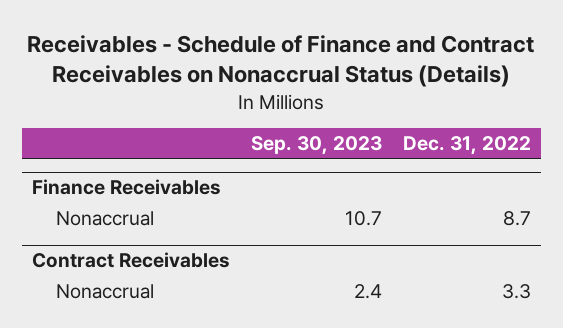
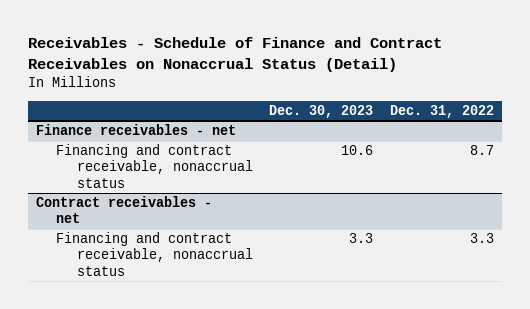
[27,35,535,88] Receivables - Schedule of Finance and Contract Receivables on Nonaccrual Status (Details) -> [27,37,442,73] Receivables - Schedule of Finance and Contract Receivables on Nonaccrual Status (Detail)
[250,136,382,156] Sep. 30, 2023 -> none
none -> [269,104,374,118] Dec. 30, 2023
[32,179,222,196] Finance Receivables -> [35,124,236,136] Finance receivables - net
[55,211,154,227] Nonaccrual -> [56,144,253,188] Financing and contract receivable, nonaccrual status
[32,252,231,269] Contract Receivables -> [35,196,212,224] Contract receivables - net
[55,284,154,300] Nonaccrual -> [56,232,253,276] Financing and contract receivable, nonaccrual status

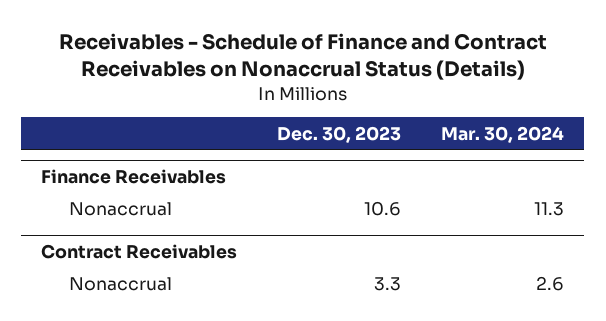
[27,37,442,73] Receivables - Schedule of Finance and Contract Receivables on Nonaccrual Status (Detail) -> [58,32,547,80] Receivables - Schedule of Finance and Contract Receivables on Nonaccrual Status (Details)
[390,104,495,118] Dec. 31, 2022 -> none
none -> [441,125,565,143] Mar. 30, 2024
[35,124,236,136] Finance receivables - net -> [41,169,227,185] Finance Receivables
[56,144,253,188] Financing and contract receivable, nonaccrual status -> [69,202,173,217] Nonaccrual
[35,196,212,224] Contract receivables - net -> [41,244,238,260] Contract Receivables
[56,232,253,276] Financing and contract receivable, nonaccrual status -> [69,277,173,292] Nonaccrual

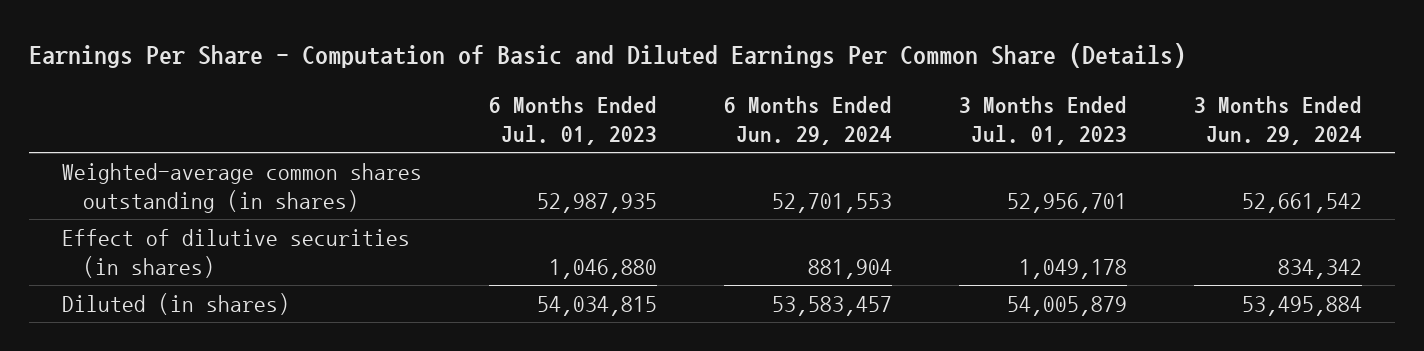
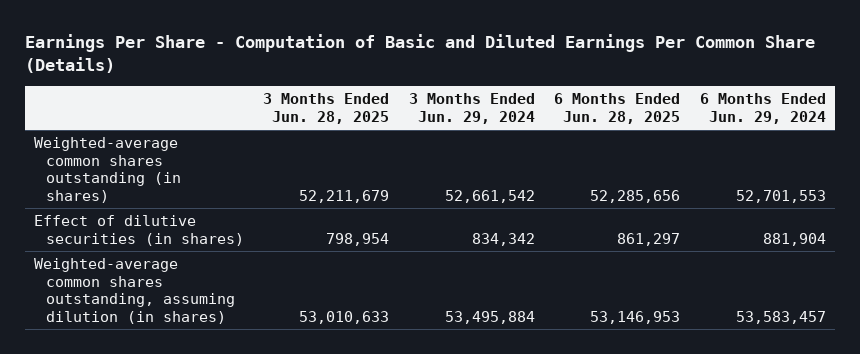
[488,95,657,145] 6 Months Ended Jul. 01, 2023 -> none
[958,95,1127,145] 3 Months Ended Jul. 01, 2023 -> none
none -> [263,93,390,124] 3 Months Ended Jun. 28, 2025
none -> [554,93,681,124] 6 Months Ended Jun. 28, 2025
[62,292,291,315] Diluted (in shares) -> [34,258,235,324] Weighted-average common shares outstanding, assuming dilution (in shares)

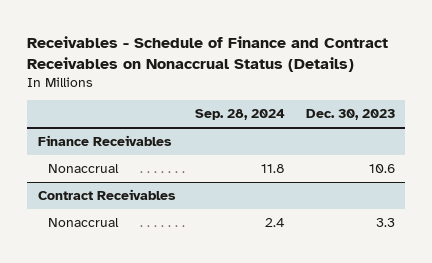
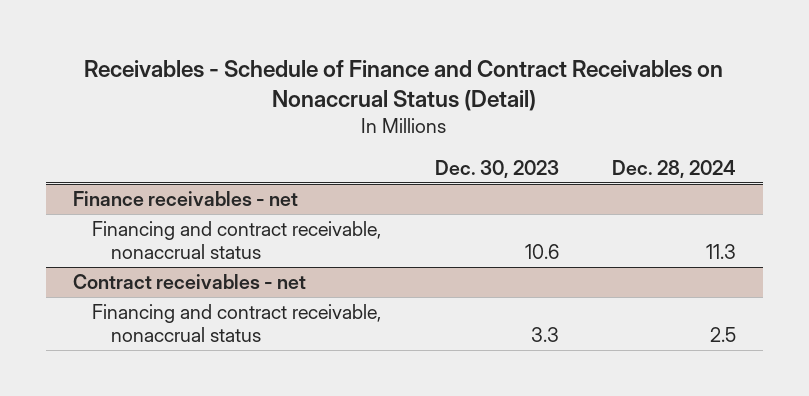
[27,36,389,72] Receivables - Schedule of Finance and Contract Receivables on Nonaccrual Status (Details) -> [84,59,724,111] Receivables - Schedule of Finance and Contract Receivables on Nonaccrual Status (Detail)
[195,109,286,121] Sep. 28, 2024 -> none
none -> [612,160,737,179] Dec. 28, 2024
[37,135,172,147] Finance Receivables -> [72,190,298,206] Finance receivables - net
[47,164,119,174] Nonaccrual -> [91,220,381,260] Financing and contract receivable, nonaccrual status
[37,189,176,201] Contract Receivables -> [72,273,306,289] Contract receivables - net
[47,218,119,228] Nonaccrual -> [91,303,381,343] Financing and contract receivable, nonaccrual status

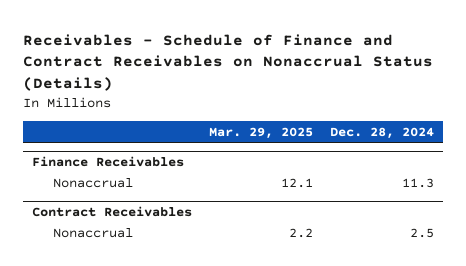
[84,59,724,111] Receivables - Schedule of Finance and Contract Receivables on Nonaccrual Status (Detail) -> [22,33,433,92] Receivables - Schedule of Finance and Contract Receivables on Nonaccrual Status (Details)
[434,160,559,179] Dec. 30, 2023 -> none
none -> [209,127,314,140] Mar. 29, 2025
[72,190,298,206] Finance receivables - net -> [31,155,184,167] Finance Receivables
[91,220,381,260] Financing and contract receivable, nonaccrual status -> [52,177,133,188] Nonaccrual
[72,273,306,289] Contract receivables - net -> [31,205,192,217] Contract Receivables
[91,303,381,343] Financing and contract receivable, nonaccrual status -> [52,227,133,238] Nonaccrual

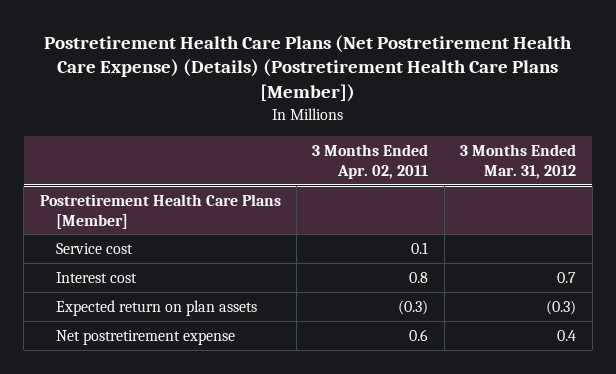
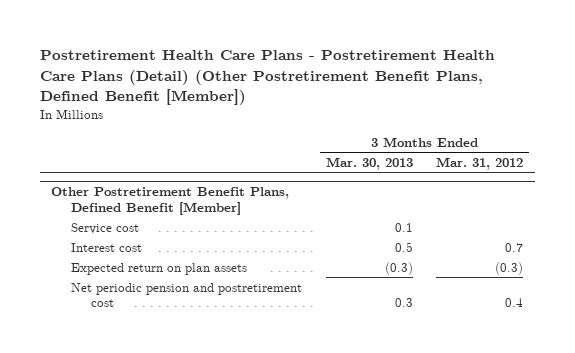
[43,34,572,103] Postretirement Health Care Plans (Net Postretirement Health Care Expense) (Details) (Postretirement Health Care Plans [Member]) -> [39,50,495,106] Postretirement Health Care Plans - Postretirement Health Care Plans (Detail) (Other Postretirement Benefit Plans, Defined Benefit [Member])
[312,143,429,179] 3 Months Ended Apr. 02, 2011 -> none
none -> [325,157,413,171] Mar. 30, 2013
[39,193,281,229] Postretirement Health Care Plans [Member] -> none
none -> [51,187,290,215] Other Postretirement Benefit Plans, Defined Benefit [Member]
[56,329,236,345] Net postretirement expense -> [71,282,303,307] Net periodic pension and postretirement cost

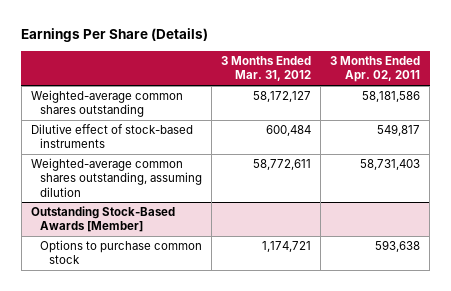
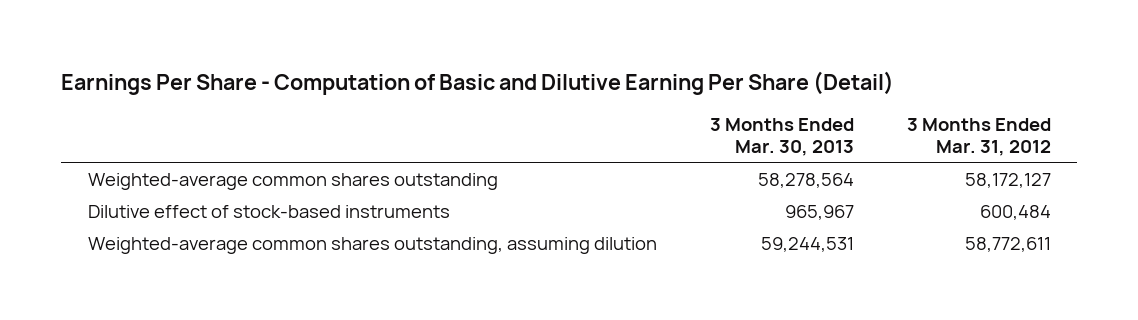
[21,28,209,43] Earnings Per Share (Details) -> [61,70,895,95] Earnings Per Share - Computation of Basic and Dilutive Earning Per Share (Detail)
[330,56,421,83] 3 Months Ended Apr. 02, 2011 -> none
none -> [709,118,854,157] 3 Months Ended Mar. 30, 2013
[30,206,175,233] Outstanding Stock-Based Awards [Member] -> none
[40,240,203,265] Options to purchase common stock -> none

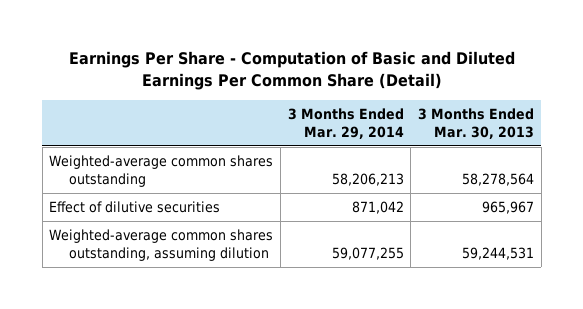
[61,70,895,95] Earnings Per Share - Computation of Basic and Dilutive Earning Per Share (Detail) -> [68,50,515,90] Earnings Per Share - Computation of Basic and Diluted Earnings Per Common Share (Detail)
[906,118,1051,157] 3 Months Ended Mar. 31, 2012 -> none
none -> [287,108,404,140] 3 Months Ended Mar. 29, 2014
[87,204,450,218] Dilutive effect of stock-based instruments -> [49,201,221,214] Effect of dilutive securities

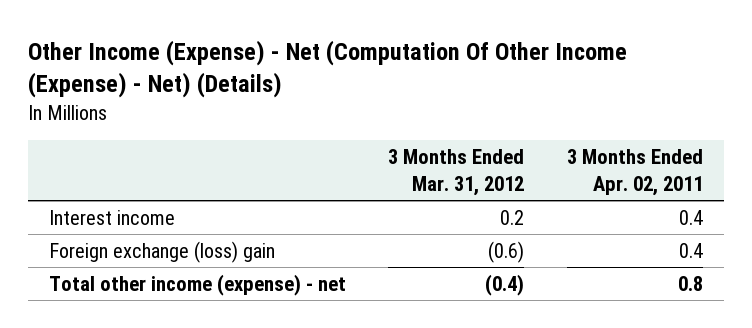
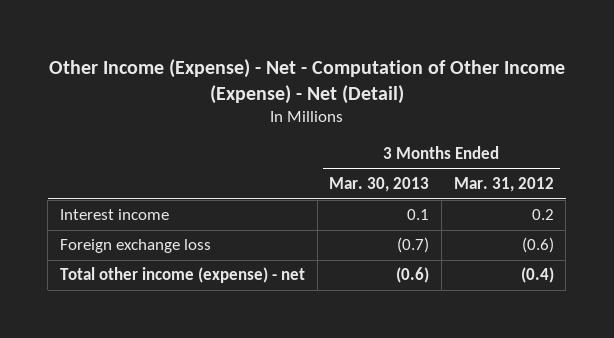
[27,39,627,98] Other Income (Expense) - Net (Computation Of Other Income (Expense) - Net) (Details) -> [48,58,565,104] Other Income (Expense) - Net - Computation of Other Income (Expense) - Net (Detail)
[567,149,704,196] 3 Months Ended Apr. 02, 2011 -> none
none -> [329,177,430,193] Mar. 30, 2013
[48,241,275,264] Foreign exchange (loss) gain -> [60,239,212,254] Foreign exchange loss

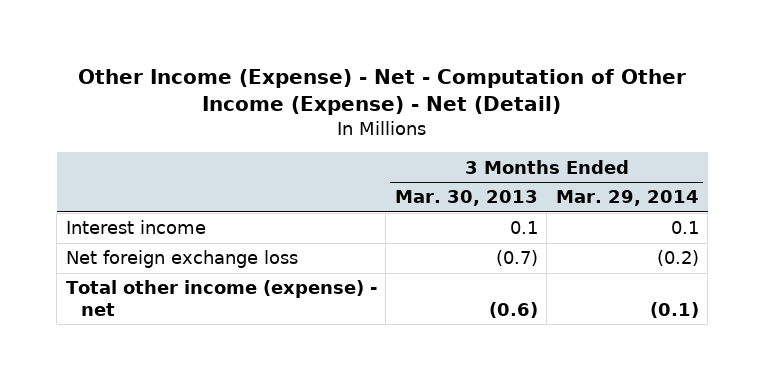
[453,177,554,193] Mar. 31, 2012 -> none
none -> [555,190,699,207] Mar. 29, 2014
[60,239,212,254] Foreign exchange loss -> [65,250,298,269] Net foreign exchange loss

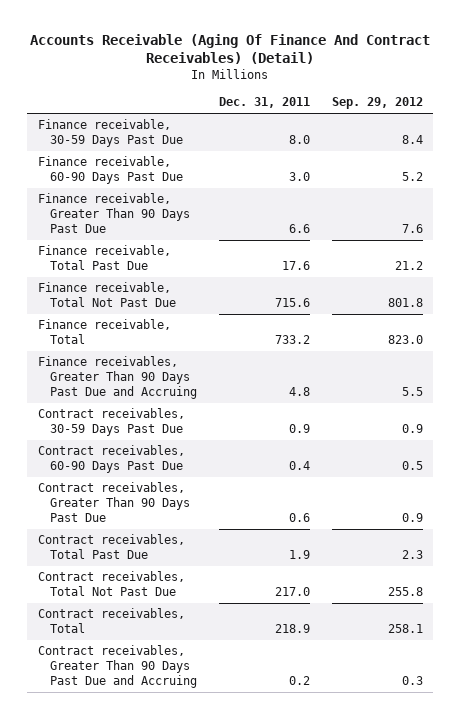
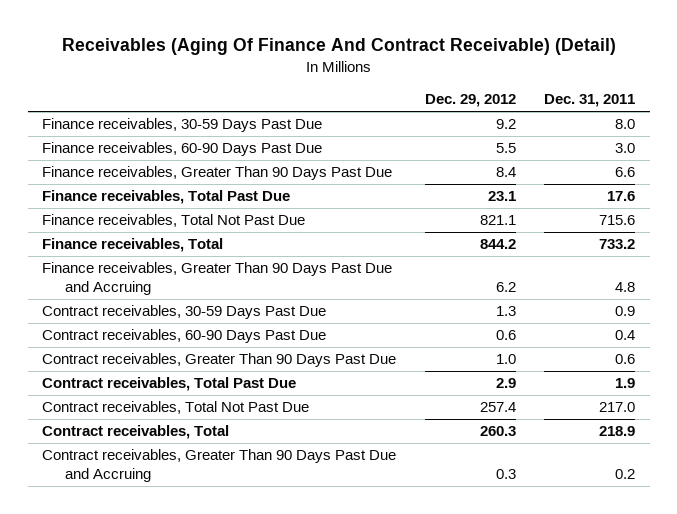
[30,34,431,65] Accounts Receivable (Aging Of Finance And Contract Receivables) (Detail) -> [61,38,616,56] Receivables (Aging Of Finance And Contract Receivable) (Detail)
[331,97,423,110] Sep. 29, 2012 -> none
none -> [424,94,516,108] Dec. 29, 2012
[37,119,184,148] Finance receivable, 30-59 Days Past Due -> [42,118,323,133] Finance receivables, 30-59 Days Past Due
[37,156,184,185] Finance receivable, 60-90 Days Past Due -> [42,142,323,157] Finance receivables, 60-90 Days Past Due
[37,193,191,234] Finance receivable, Greater Than 90 Days Past Due -> [42,166,393,181] Finance receivables, Greater Than 90 Days Past Due
[37,245,171,271] Finance receivable, Total Past Due -> [42,190,291,205] Finance receivables, Total Past Due
[37,282,177,308] Finance receivable, Total Not Past Due -> [42,214,306,228] Finance receivables, Total Not Past Due
[37,319,171,345] Finance receivable, Total -> [42,238,224,253] Finance receivables, Total

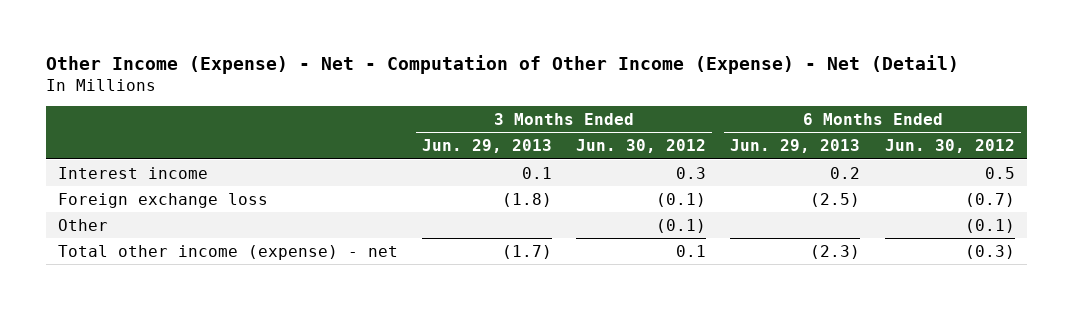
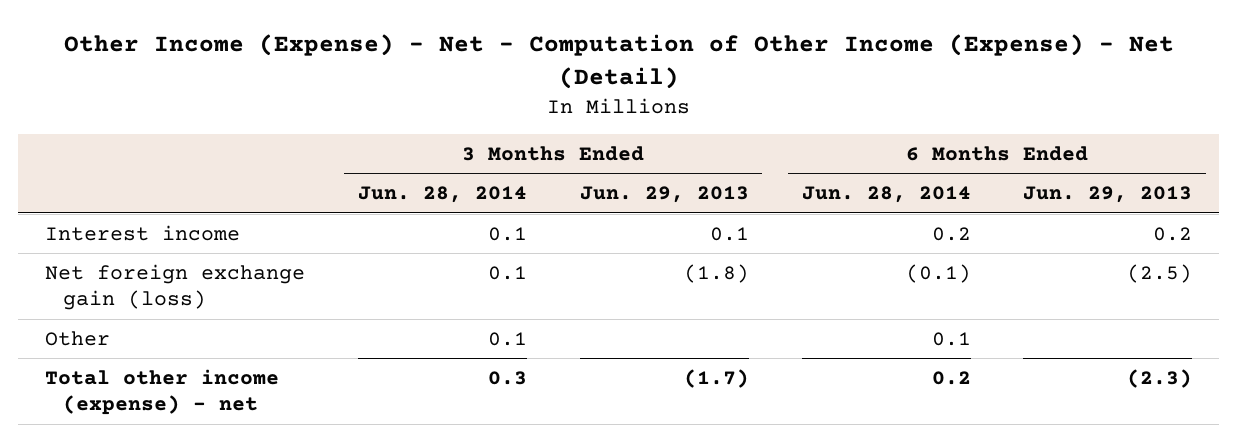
[576,139,707,154] Jun. 30, 2012 -> none
[884,139,1015,154] Jun. 30, 2012 -> none
none -> [357,186,527,204] Jun. 28, 2014
none -> [801,186,971,204] Jun. 28, 2014
[57,192,268,208] Foreign exchange loss -> [44,263,305,311] Net foreign exchange gain (loss)

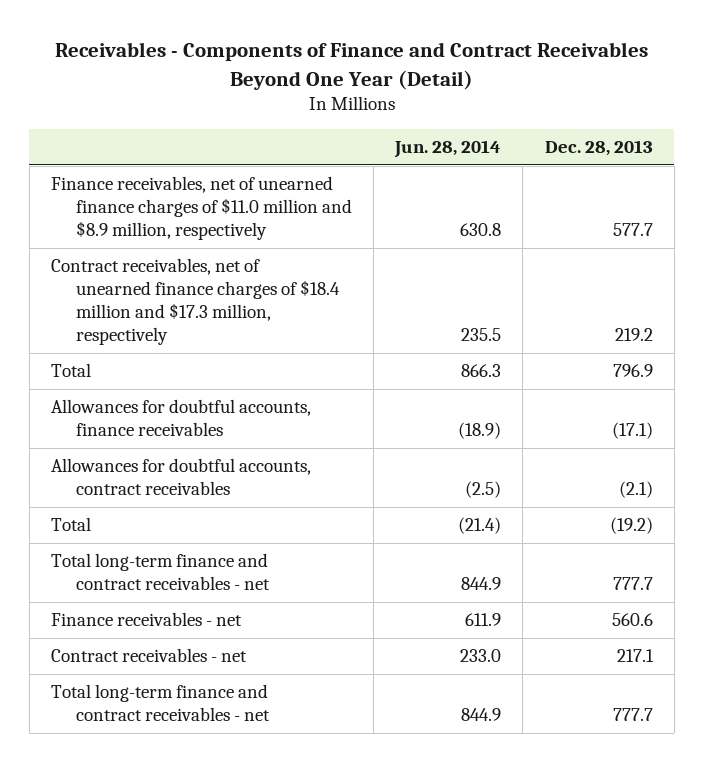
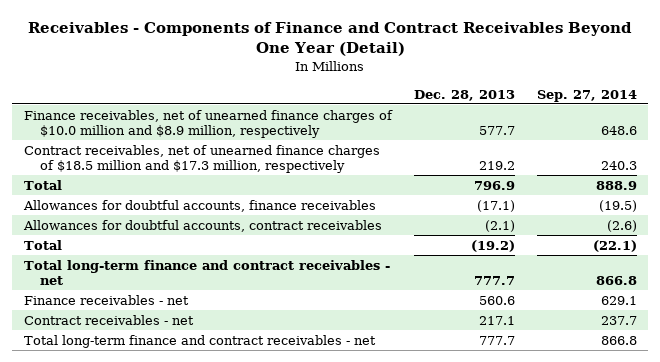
[394,140,502,159] Jun. 28, 2014 -> none
none -> [536,89,637,102] Sep. 27, 2014
[50,176,352,241] Finance receivables, net of unearned finance charges of $11.0 million and $8.9 million, respectively -> [23,109,393,139] Finance receivables, net of unearned finance charges of $10.0 million and $8.9 million, respectively
[50,258,340,346] Contract receivables, net of unearned finance charges of $18.4 million and $17.3 million, respectively -> [23,144,380,174] Contract receivables, net of unearned finance charges of $18.5 million and $17.3 million, respectively

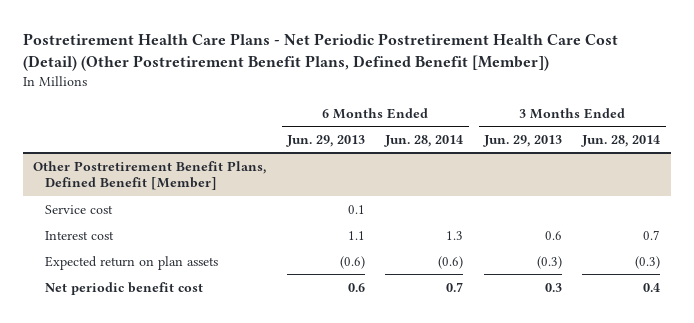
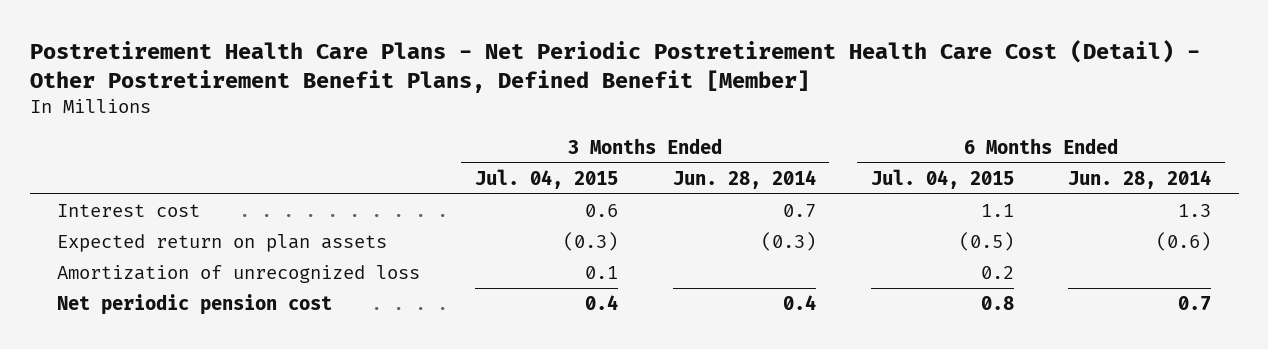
[23,33,619,72] Postretirement Health Care Plans - Net Periodic Postretirement Health Care Cost (Detail) (Other Postretirement Benefit Plans, Defined Benefit [Member]) -> [29,39,1200,93] Postretirement Health Care Plans - Net Periodic Postretirement Health Care Cost (Detail) - Other Postretirement Benefit Plans, Defined Benefit [Member]
[285,134,365,147] Jun. 29, 2013 -> none
[482,134,562,147] Jun. 29, 2013 -> none
none -> [474,168,618,189] Jul. 04, 2015
none -> [870,168,1014,189] Jul. 04, 2015
[33,160,267,191] Other Postretirement Benefit Plans, Defined Benefit [Member] -> none
[45,204,114,214] Service cost -> none
none -> [57,265,421,284] Amortization of unrecognized loss
[45,281,204,295] Net periodic benefit cost -> [57,294,333,316] Net periodic pension cost

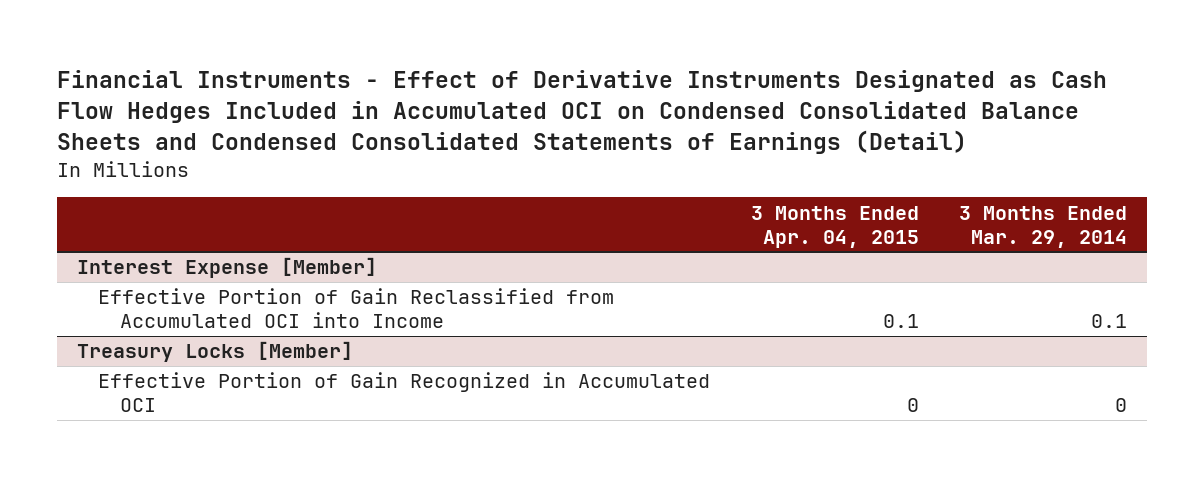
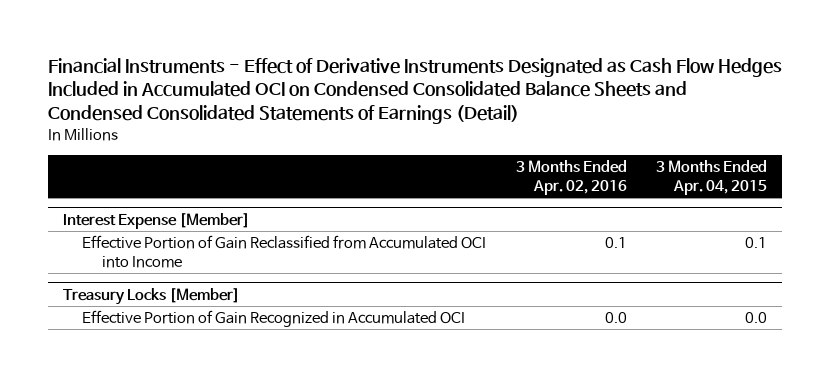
[958,205,1127,248] 3 Months Ended Mar. 29, 2014 -> none
none -> [515,159,627,195] 3 Months Ended Apr. 02, 2016
[906,398,919,413] 0 -> [745,312,768,324] 0.0

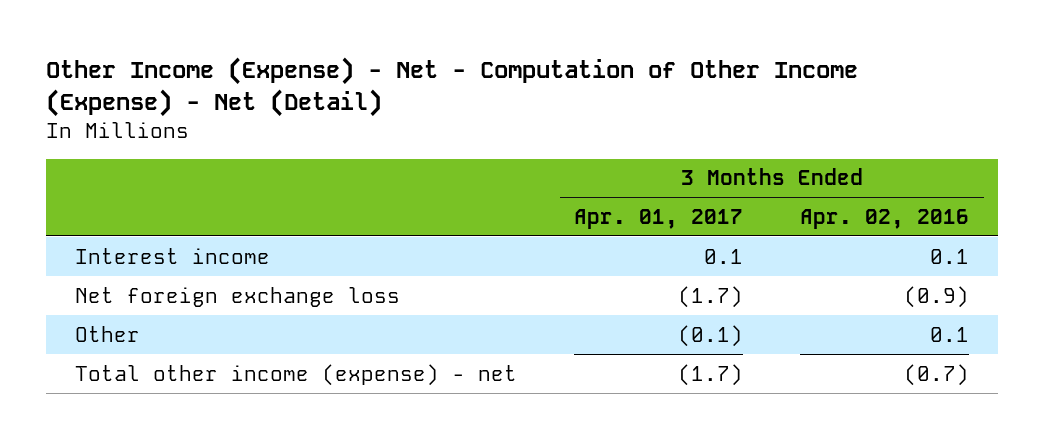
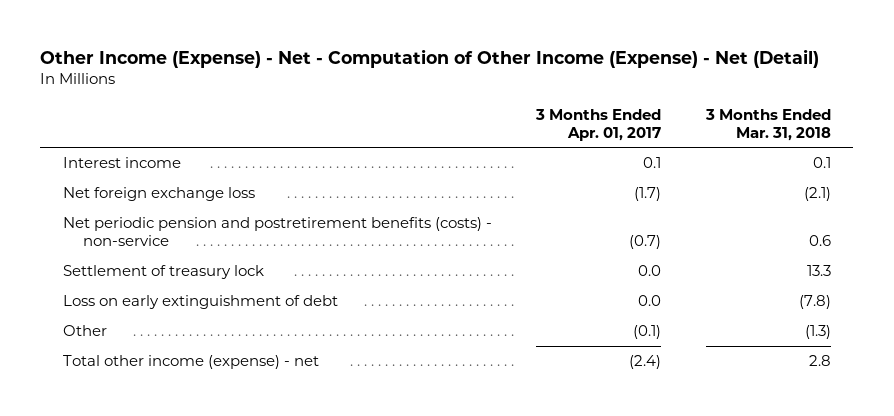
[800,208,970,229] Apr. 02, 2016 -> none
none -> [704,108,831,141] 3 Months Ended Mar. 31, 2018
none -> [62,217,492,247] Net periodic pension and postretirement benefits (costs) - non-service
none -> [62,265,264,280] Settlement of treasury lock
none -> [62,295,338,310] Loss on early extinguishment of debt
[678,363,744,386] (1.7) -> [629,355,662,370] (2.4)

